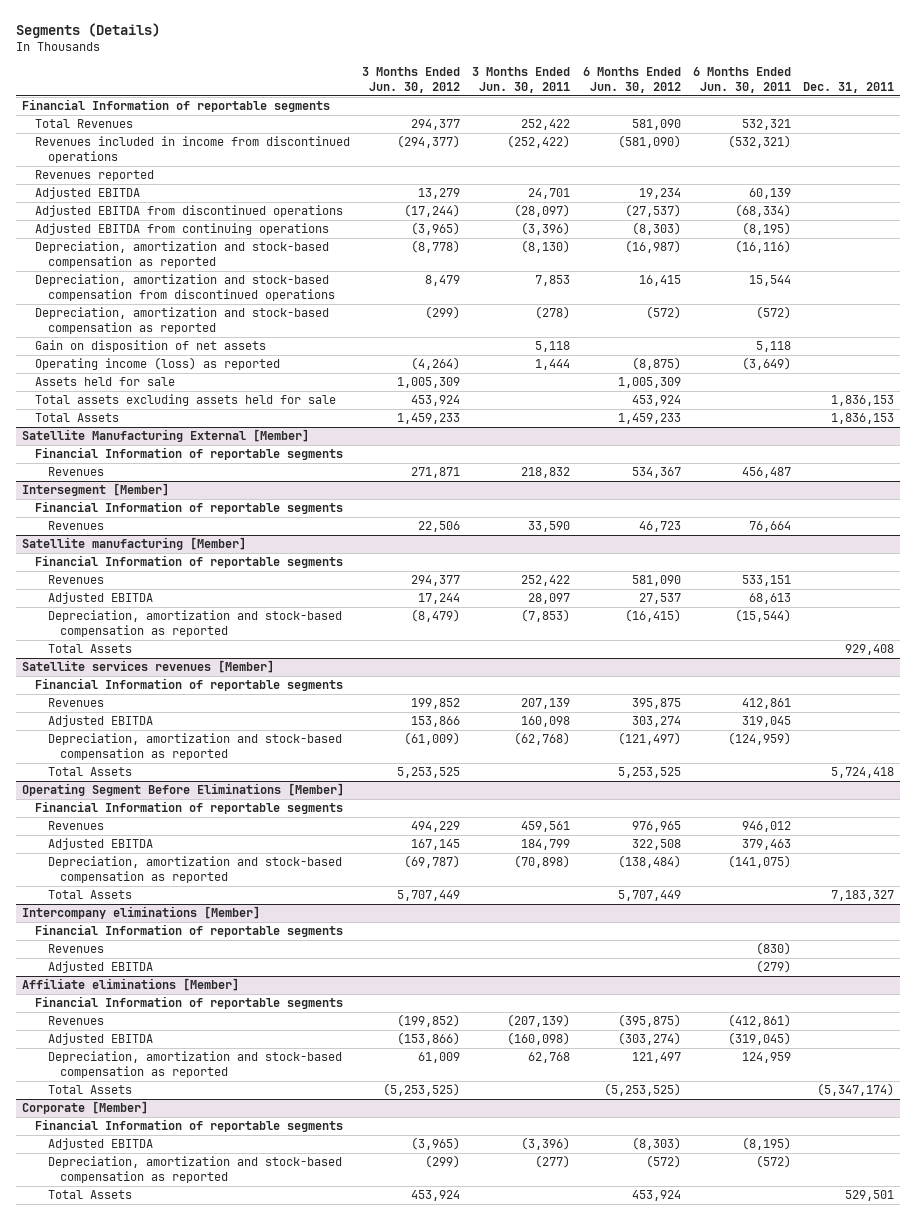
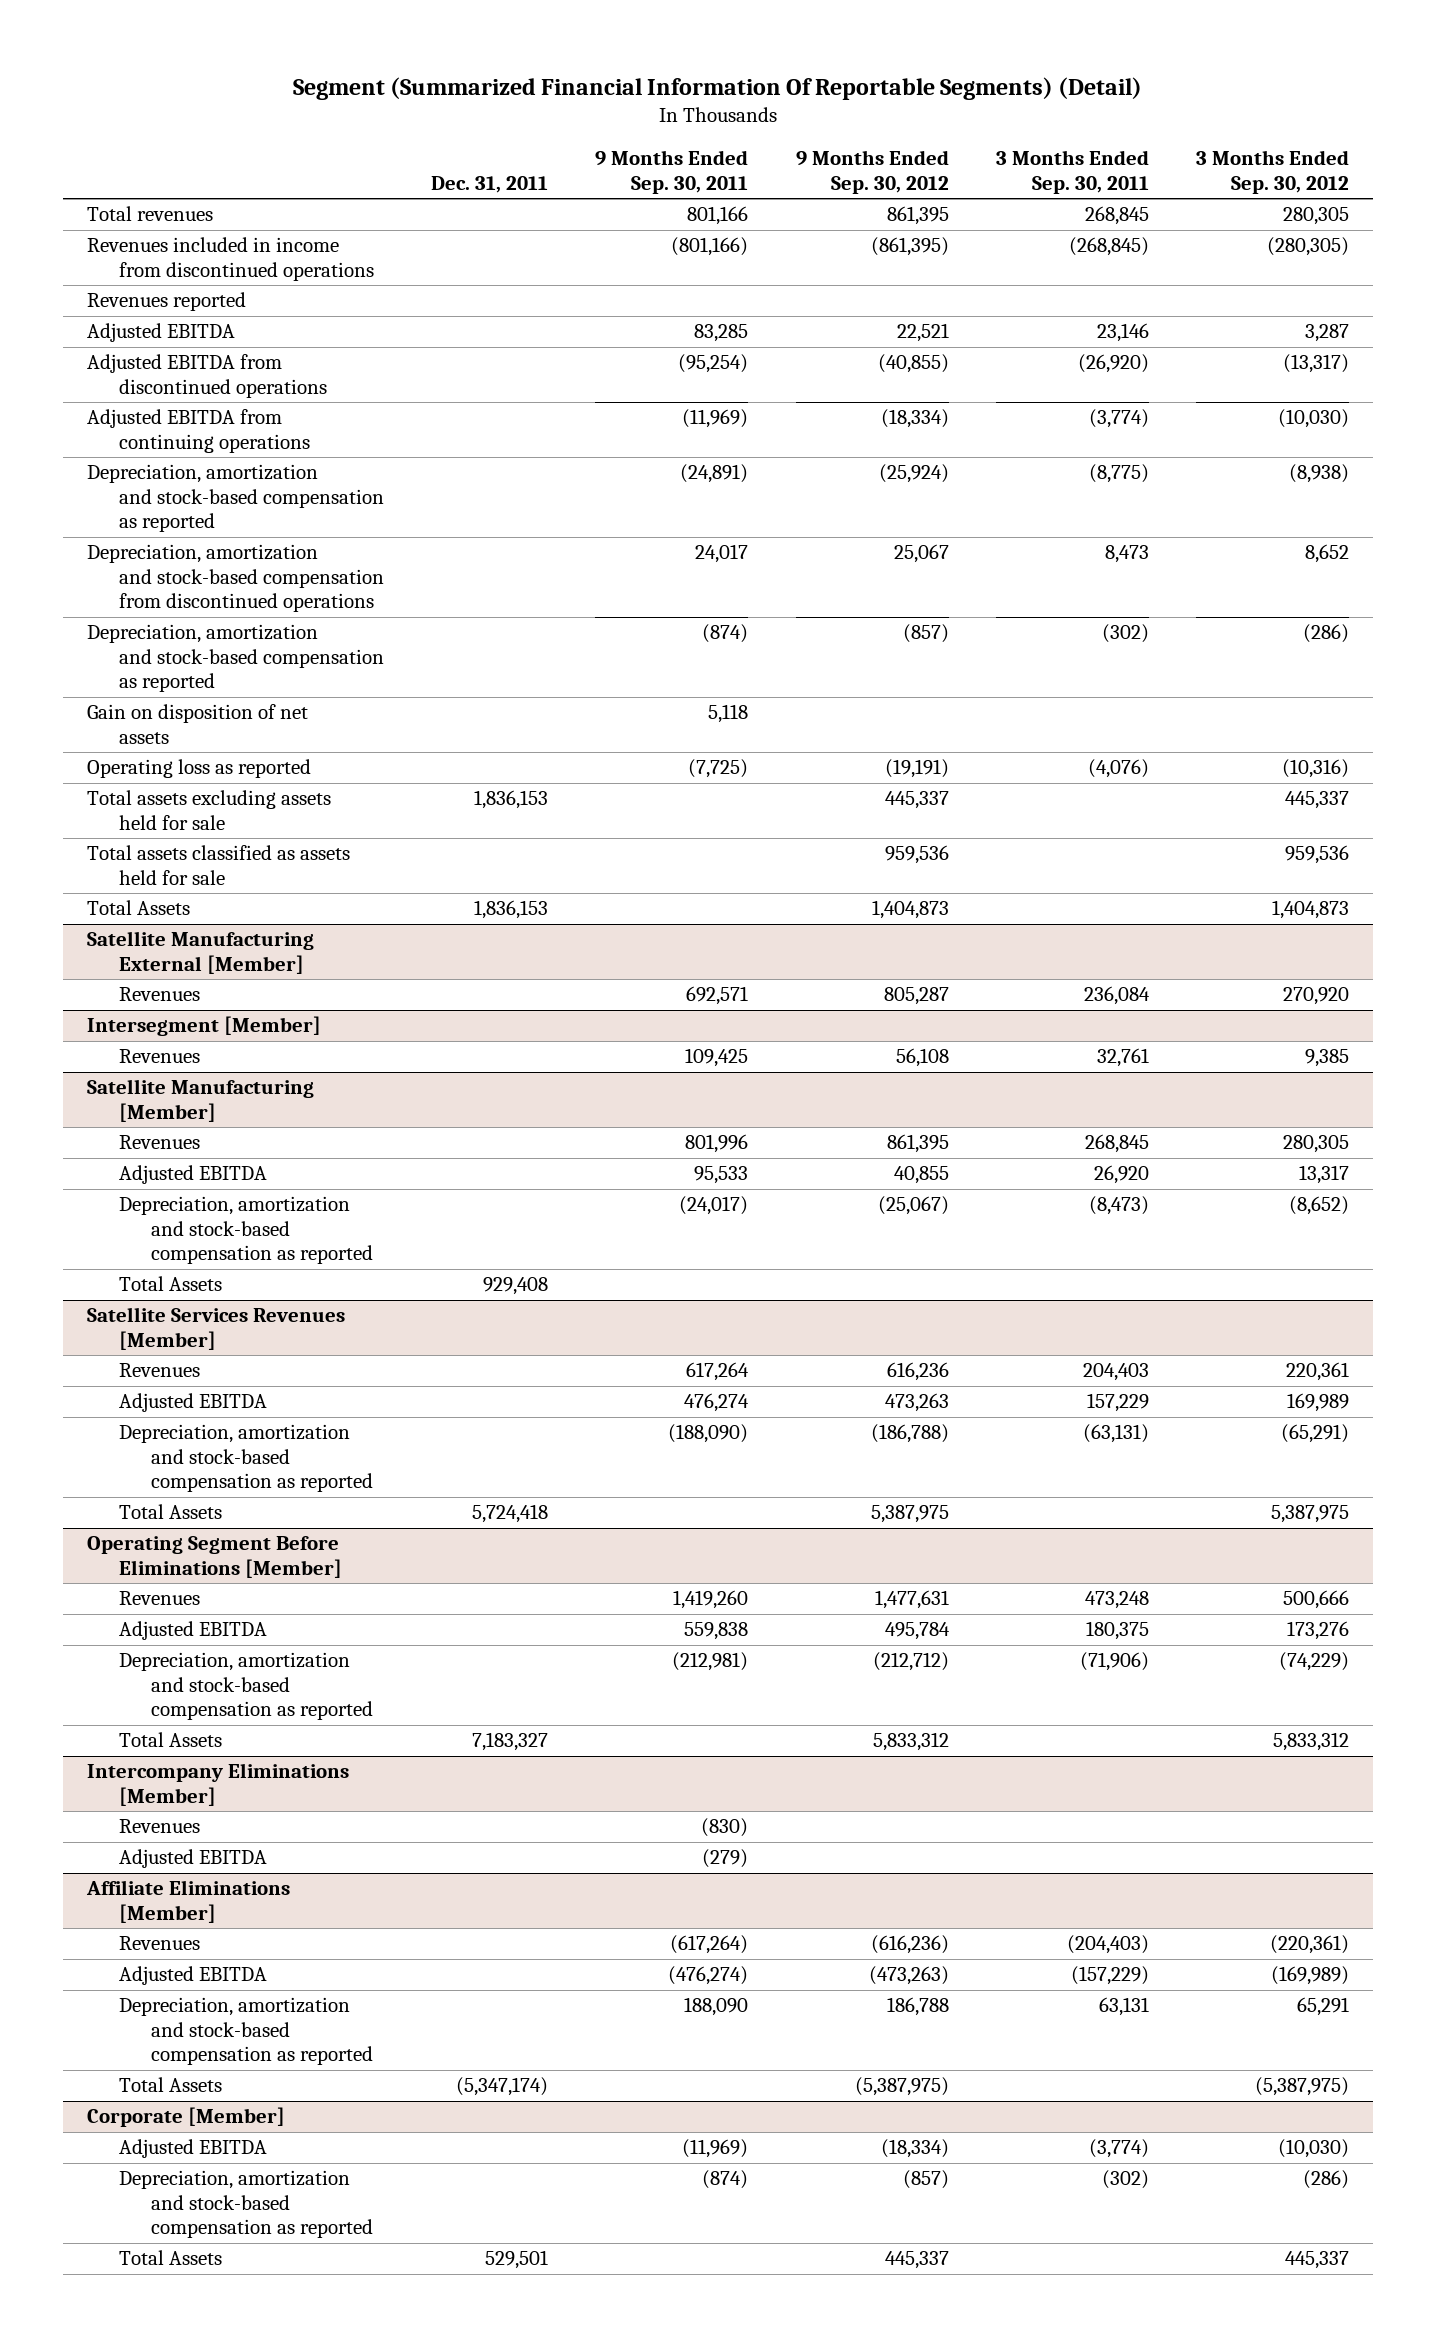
[16,22,161,38] Segments (Details) -> [292,76,1142,100] Segment (Summarized Financial Information Of Reportable Segments) (Detail)
[362,67,461,94] 3 Months Ended Jun. 30, 2012 -> none
[472,67,571,94] 3 Months Ended Jun. 30, 2011 -> none
[582,67,681,94] 6 Months Ended Jun. 30, 2012 -> none
[692,67,791,94] 6 Months Ended Jun. 30, 2011 -> none
none -> [595,150,749,194] 9 Months Ended Sep. 30, 2011
none -> [795,150,949,194] 9 Months Ended Sep. 30, 2012
none -> [995,150,1149,194] 3 Months Ended Sep. 30, 2011
none -> [1196,150,1350,194] 3 Months Ended Sep. 30, 2012
[22,99,331,113] Financial Information of reportable segments -> none
[34,119,133,129] Total Revenues -> [86,206,213,222] Total revenues
[34,377,175,387] Assets held for sale -> none
[34,357,280,371] Operating income (loss) as reported -> [86,759,311,779] Operating loss as reported
none -> [86,845,350,885] Total assets classified as assets held for sale
[34,447,343,461] Financial Information of reportable segments -> none
[34,501,343,515] Financial Information of reportable segments -> none
[34,555,343,569] Financial Information of reportable segments -> none
[22,537,247,551] Satellite manufacturing [Member] -> [86,1079,314,1122] Satellite Manufacturing [Member]
[34,678,343,692] Financial Information of reportable segments -> none
[22,660,275,674] Satellite services revenues [Member] -> [86,1307,345,1350] Satellite Services Revenues [Member]
[34,801,343,815] Financial Information of reportable segments -> none
[34,924,343,938] Financial Information of reportable segments -> none
[22,906,261,920] Intercompany eliminations [Member] -> [86,1763,349,1806] Intercompany Eliminations [Member]
[34,996,343,1010] Financial Information of reportable segments -> none
[22,978,240,992] Affiliate eliminations [Member] -> [85,1880,290,1923] Affiliate Eliminations [Member]
[34,1119,343,1133] Financial Information of reportable segments -> none

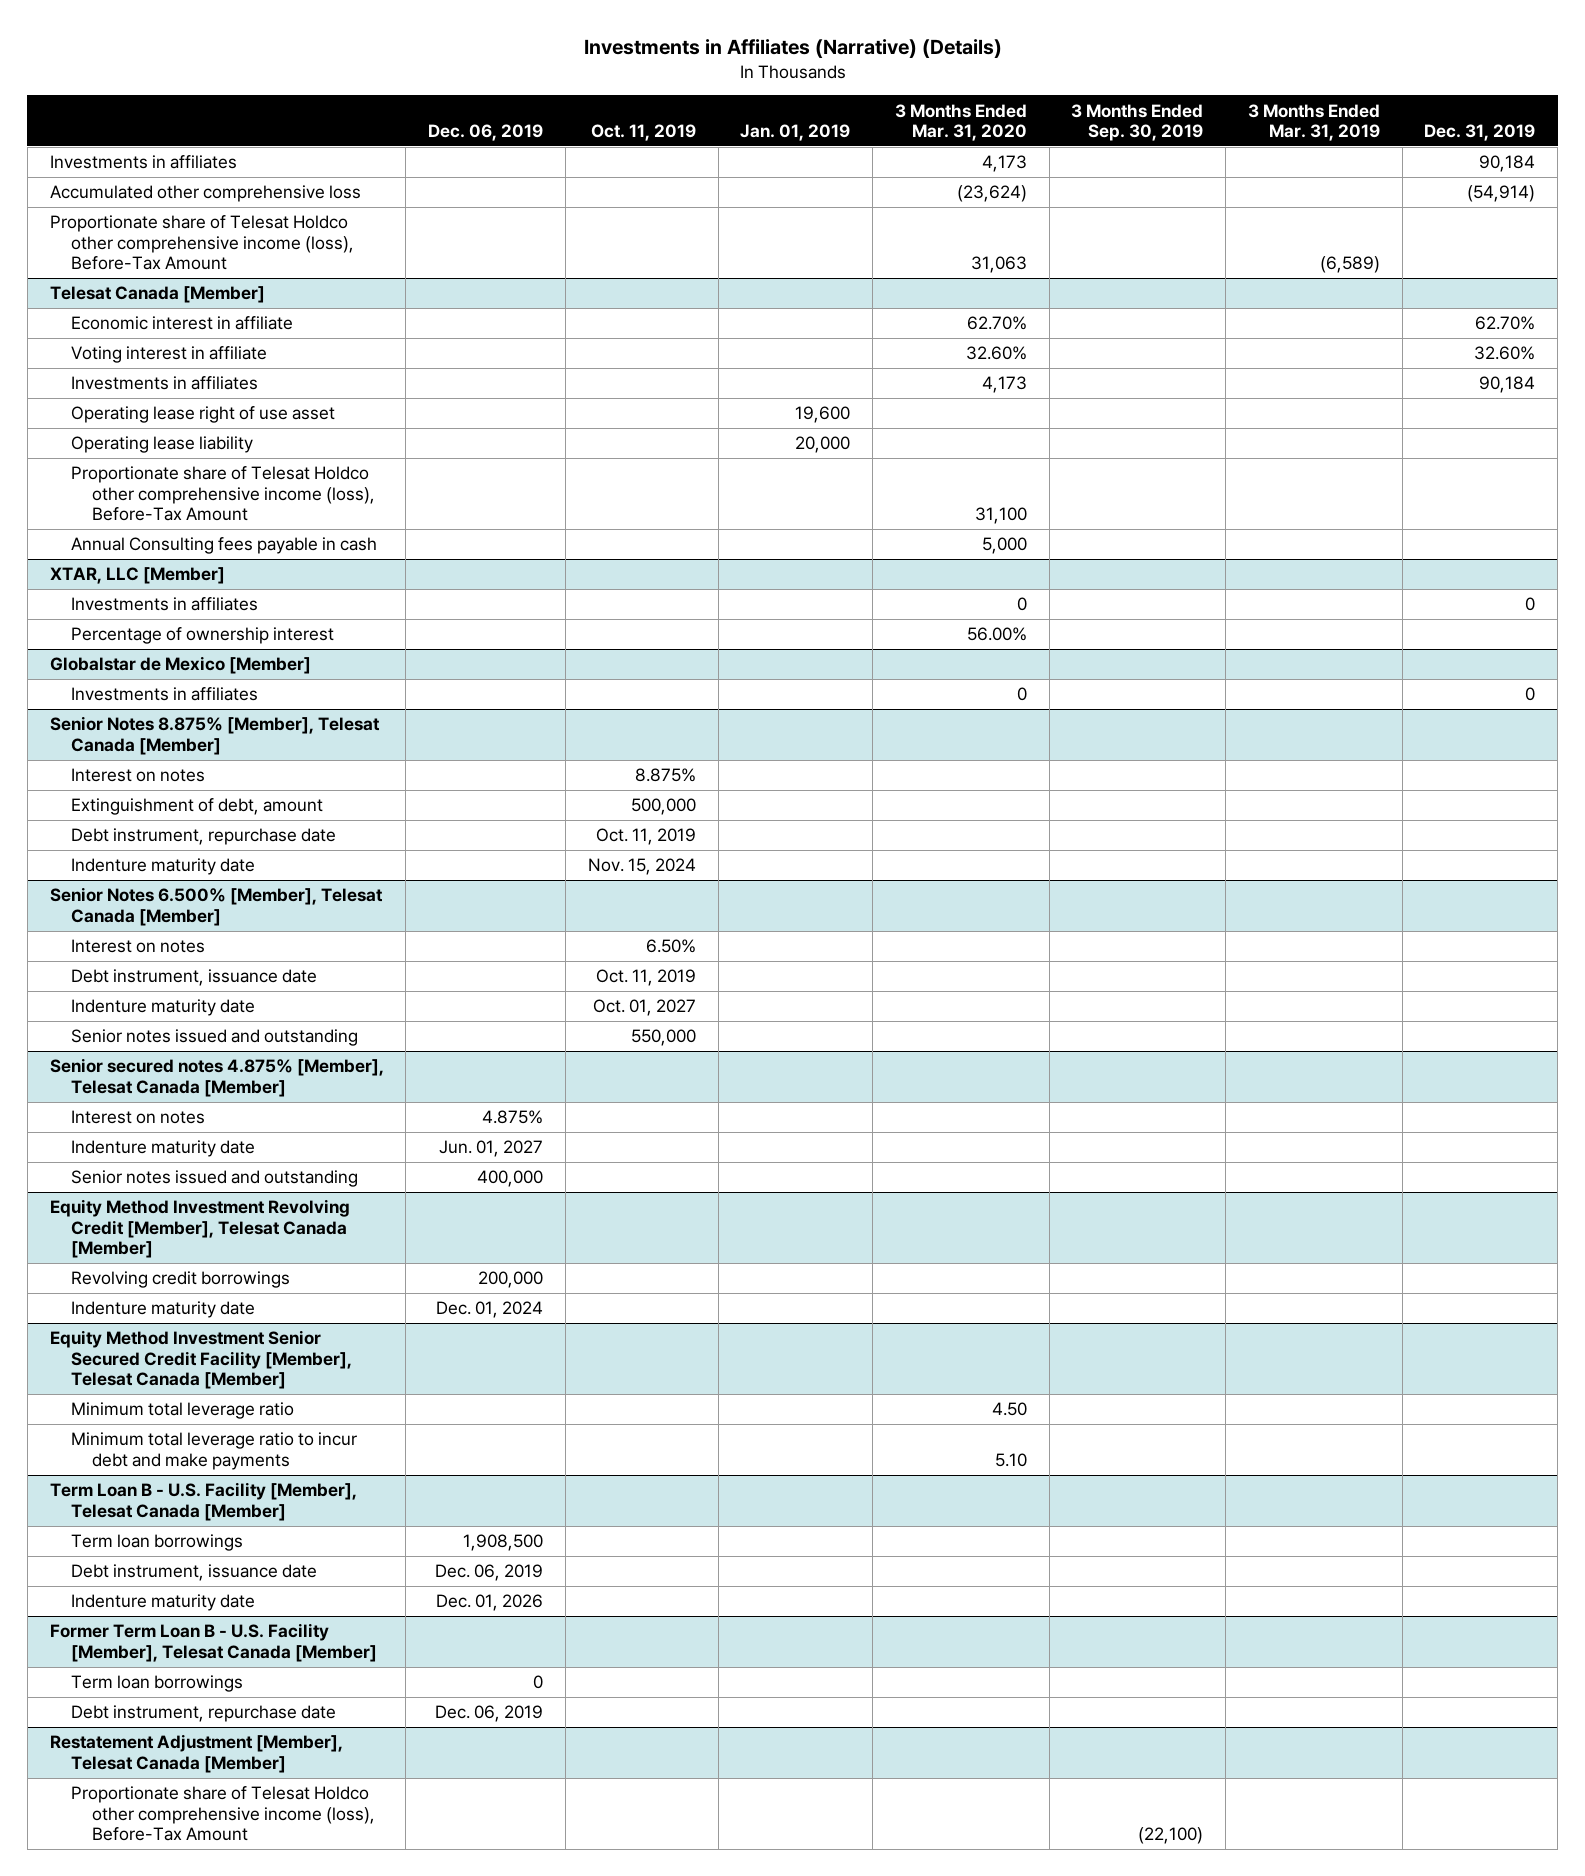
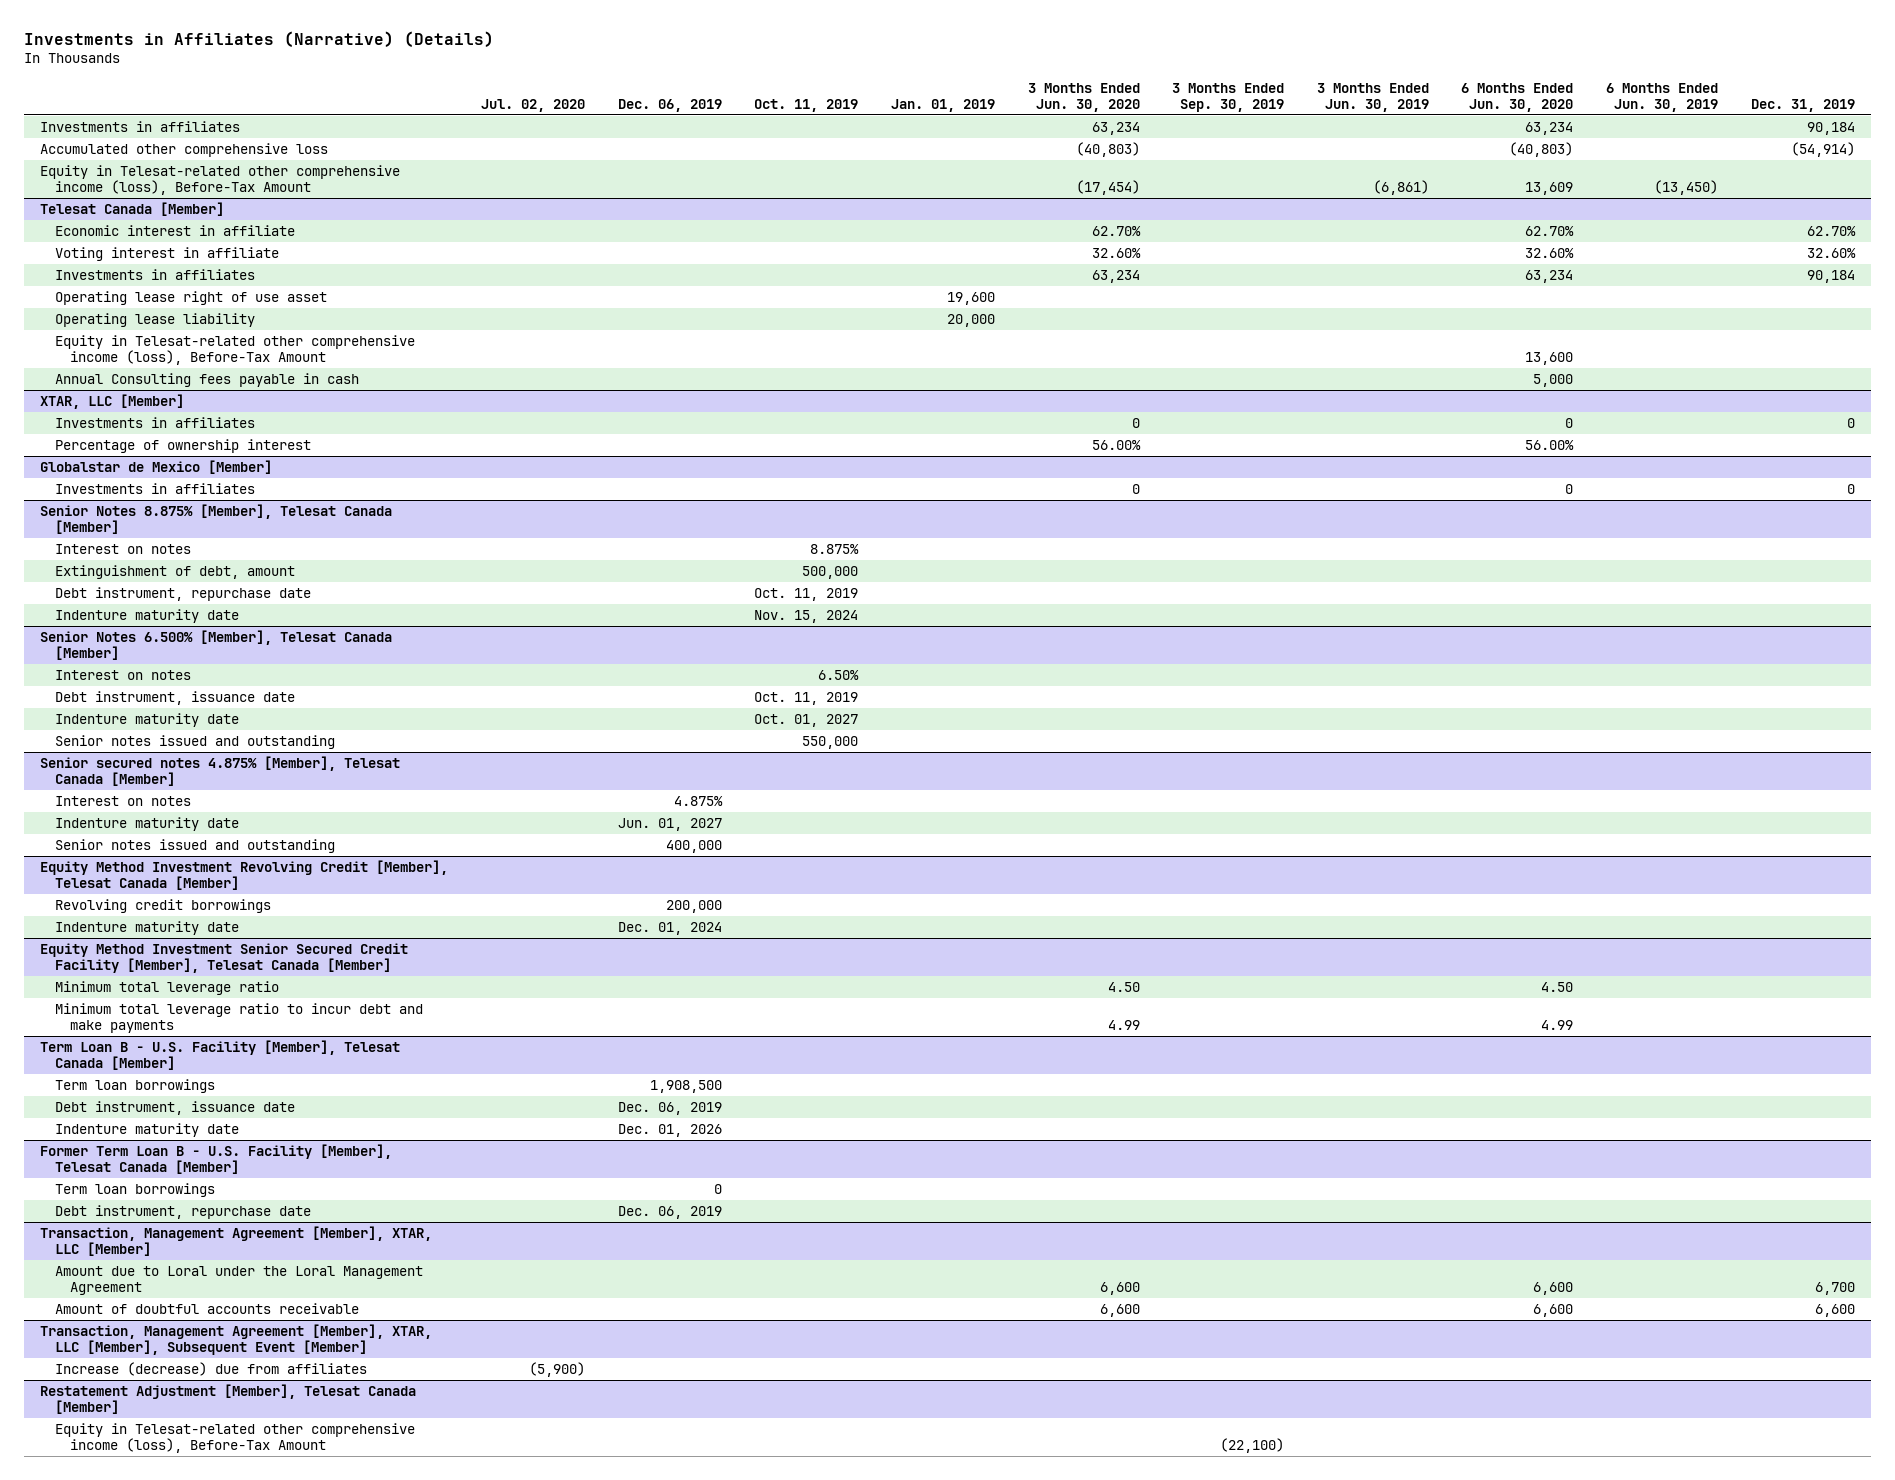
[894,103,1027,141] 3 Months Ended Mar. 31, 2020 -> none
[1247,103,1380,141] 3 Months Ended Mar. 31, 2019 -> none
none -> [481,98,586,112] Jul. 02, 2020
none -> [1027,82,1140,112] 3 Months Ended Jun. 30, 2020
none -> [1316,82,1429,112] 3 Months Ended Jun. 30, 2019
none -> [1461,82,1574,112] 6 Months Ended Jun. 30, 2020
none -> [1606,82,1719,112] 6 Months Ended Jun. 30, 2019
[49,215,354,270] Proportionate share of Telesat Holdco other comprehensive income (loss), Before-Tax Amount -> [40,164,401,195] Equity in Telesat-related other comprehensive income (loss), Before-Tax Amount
[70,466,376,521] Proportionate share of Telesat Holdco other comprehensive income (loss), Before-Tax Amount -> [54,334,415,365] Equity in Telesat-related other comprehensive income (loss), Before-Tax Amount
none -> [40,1225,433,1256] Transaction, Management Agreement [Member], XTAR, LLC [Member]
none -> [54,1265,423,1295] Amount due to Loral under the Loral Management Agreement
none -> [54,1302,359,1314] Amount of doubtful accounts receivable
none -> [40,1323,433,1355] Transaction, Management Agreement [Member], XTAR, LLC [Member], Subsequent Event [Member]
none -> [54,1361,367,1376] Increase (decrease) due from affiliates
[70,1786,376,1841] Proportionate share of Telesat Holdco other comprehensive income (loss), Before-Tax Amount -> [54,1422,415,1453] Equity in Telesat-related other comprehensive income (loss), Before-Tax Amount

